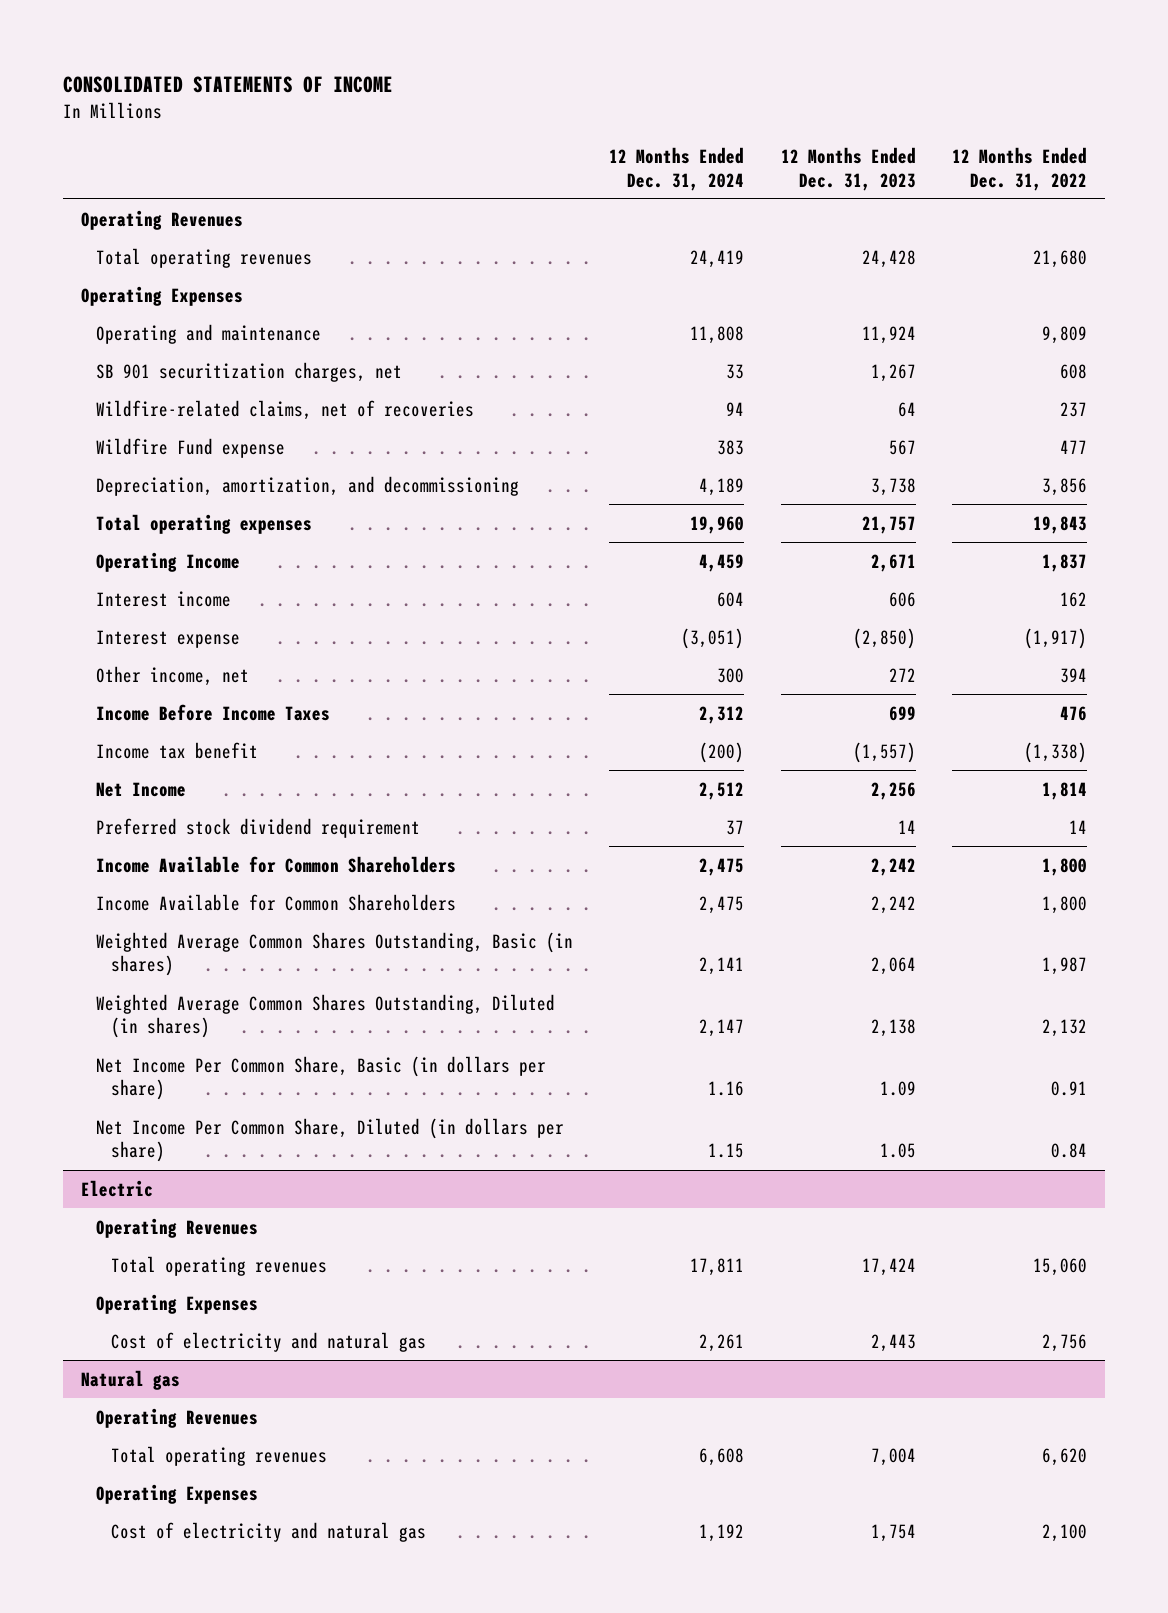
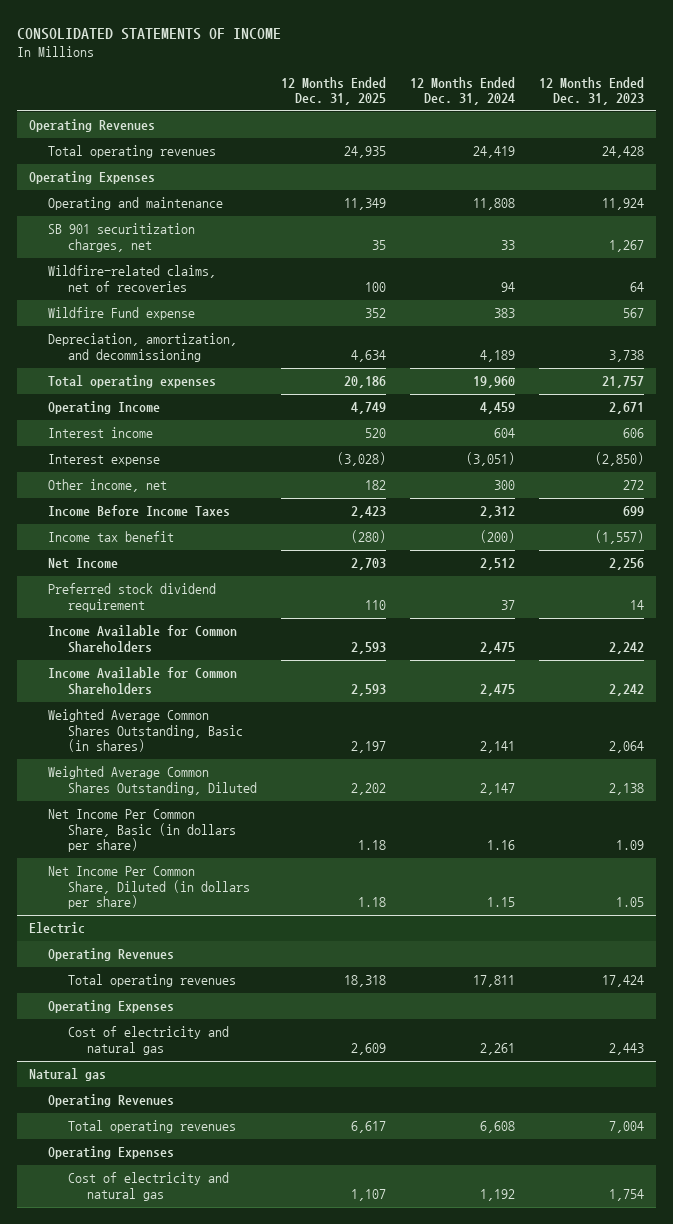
[951,146,1087,191] 12 Months Ended Dec. 31, 2022 -> none
none -> [280,76,386,106] 12 Months Ended Dec. 31, 2025
[95,993,555,1039] Weighted Average Common Shares Outstanding, Diluted (in shares) -> [48,766,257,795] Weighted Average Common Shares Outstanding, Diluted

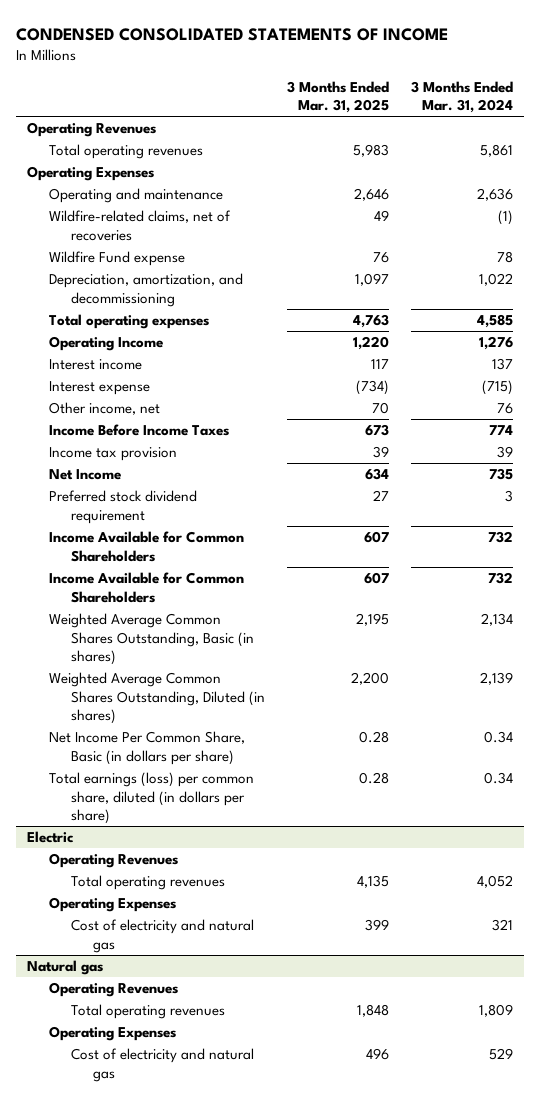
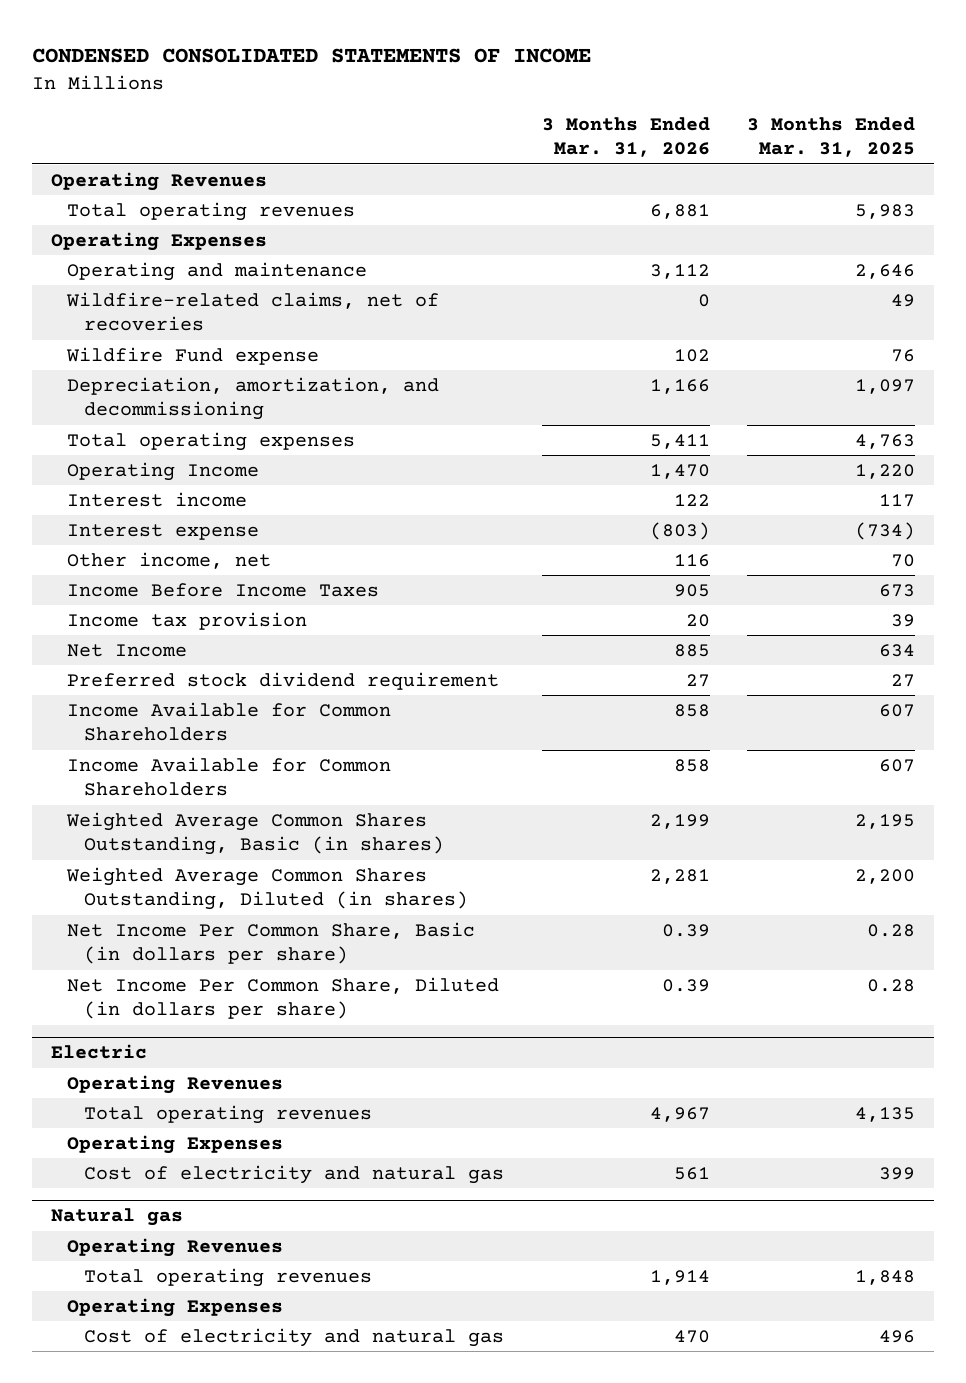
[411,80,514,114] 3 Months Ended Mar. 31, 2024 -> none
none -> [541,116,710,158] 3 Months Ended Mar. 31, 2026
[49,772,255,825] Total earnings (loss) per common share, diluted (in dollars per share) -> [67,976,500,1020] Net Income Per Common Share, Diluted (in dollars per share)

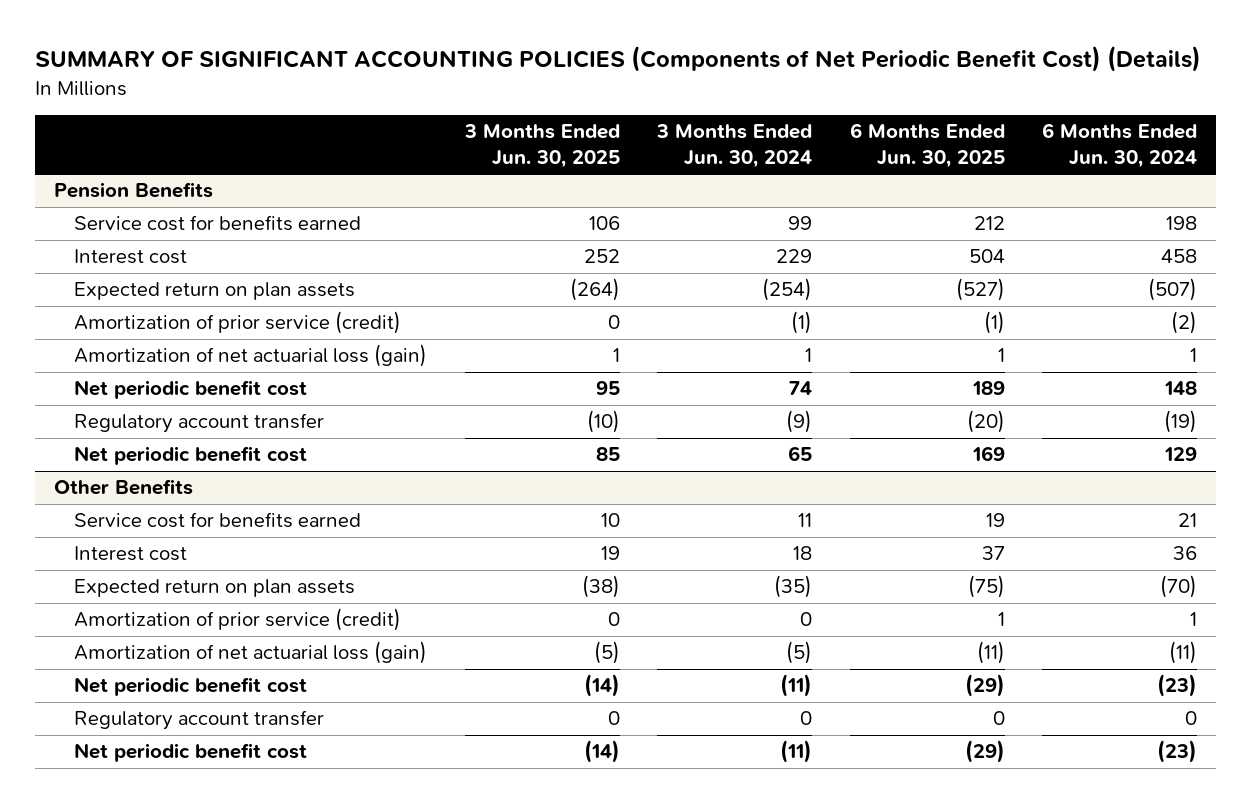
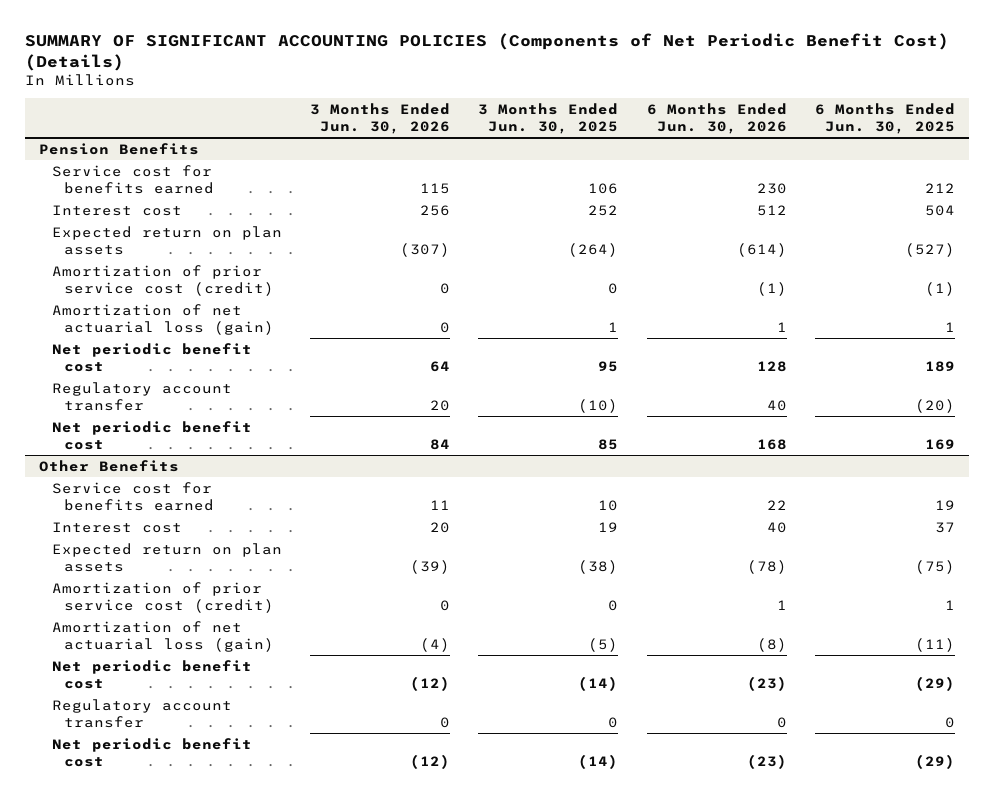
[656,124,813,168] 3 Months Ended Jun. 30, 2024 -> none
[1042,123,1198,168] 6 Months Ended Jun. 30, 2024 -> none
none -> [309,102,450,135] 3 Months Ended Jun. 30, 2026
none -> [646,102,787,135] 6 Months Ended Jun. 30, 2026
[74,311,402,335] Amortization of prior service (credit) -> [51,264,275,296] Amortization of prior service cost (credit)
[74,608,402,632] Amortization of prior service (credit) -> [51,581,275,613] Amortization of prior service cost (credit)

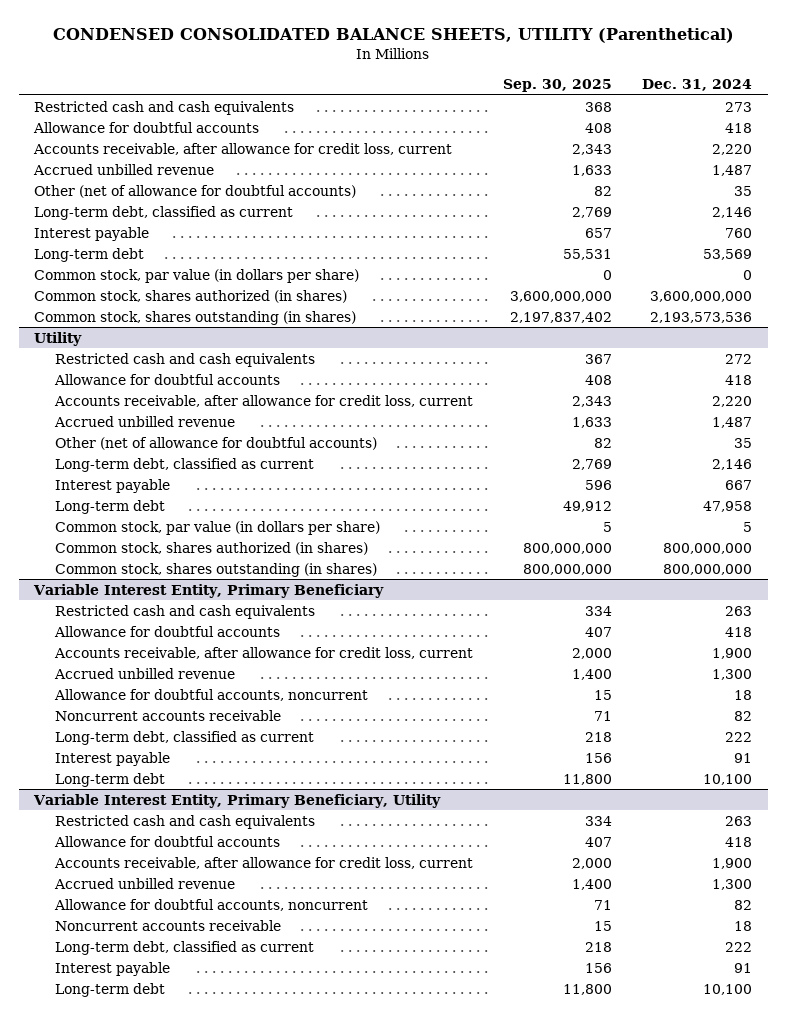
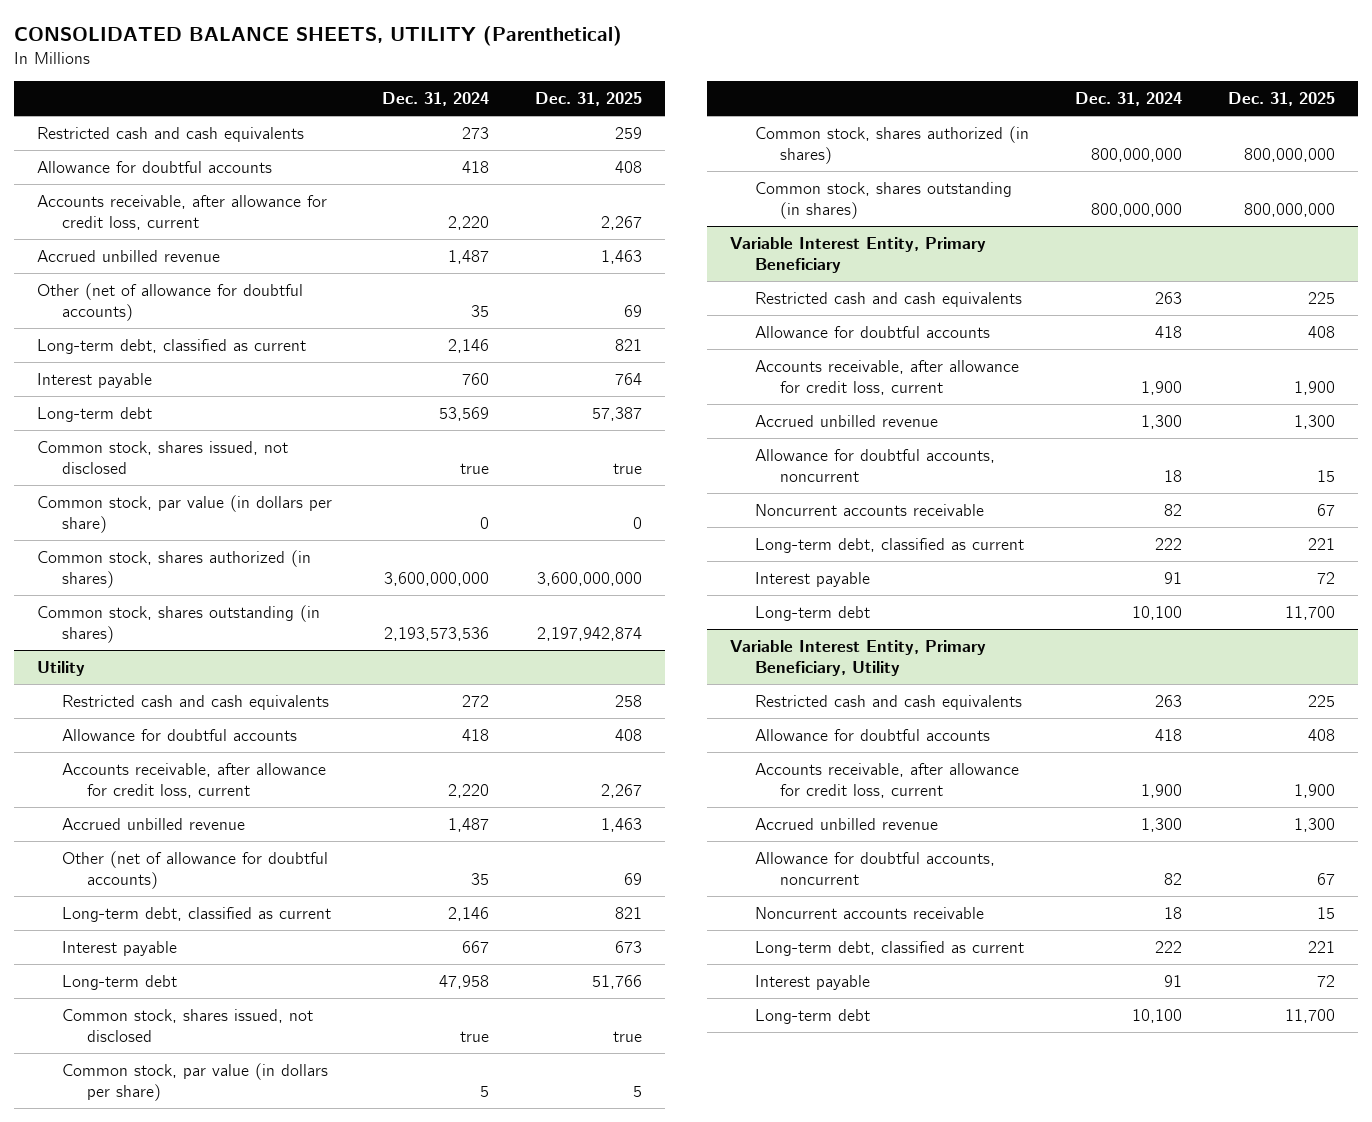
[53,28,735,44] CONDENSED CONSOLIDATED BALANCE SHEETS, UTILITY (Parenthetical) -> [14,25,623,46] CONSOLIDATED BALANCE SHEETS, UTILITY (Parenthetical)
[503,79,613,93] Sep. 30, 2025 -> none
none -> [534,91,642,106] Dec. 31, 2025
none -> [37,441,289,475] Common stock, shares issued, not disclosed
none -> [62,1009,314,1043] Common stock, shares issued, not disclosed

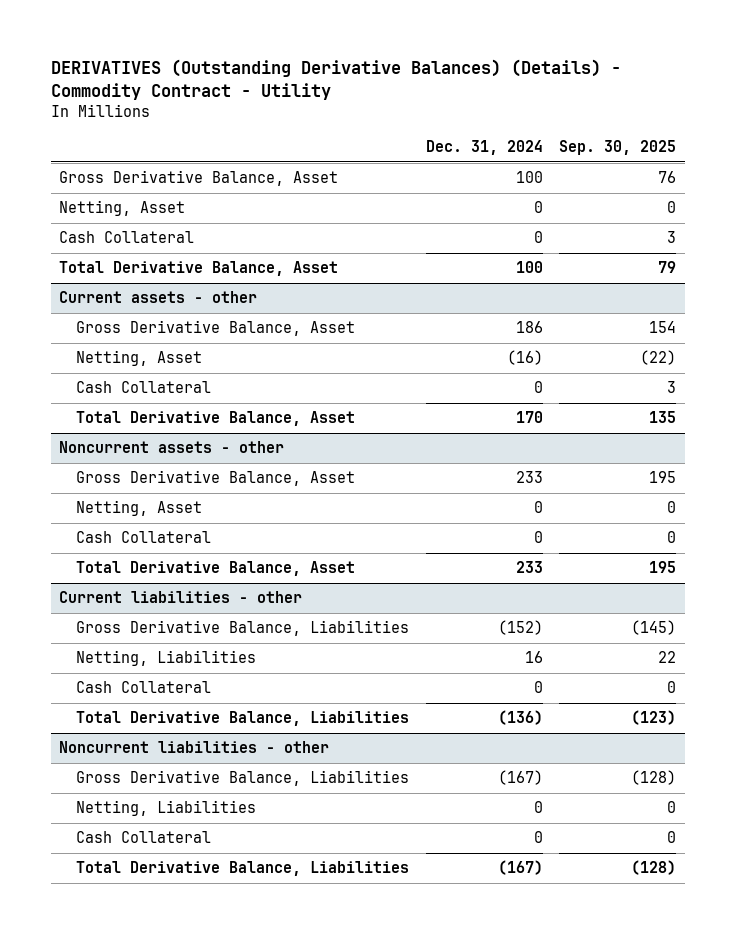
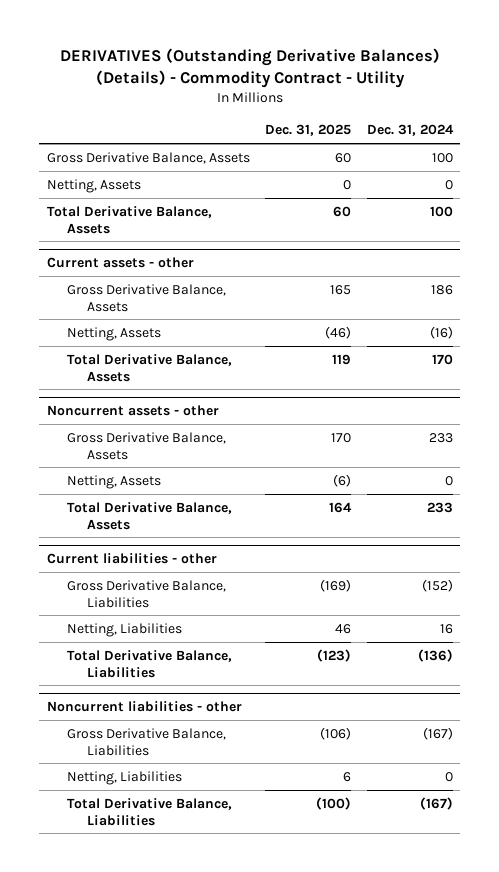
[559,140,677,156] Sep. 30, 2025 -> none
none -> [265,124,352,137] Dec. 31, 2025
[59,231,195,244] Cash Collateral -> none
[59,170,339,187] Gross Derivative Balance, Asset -> [46,151,250,164] Gross Derivative Balance, Assets
[59,200,186,217] Netting, Asset -> [46,178,141,193] Netting, Assets
[59,261,339,277] Total Derivative Balance, Asset -> [46,205,212,234] Total Derivative Balance, Assets
[75,381,211,394] Cash Collateral -> none
[75,320,355,337] Gross Derivative Balance, Asset -> [66,283,226,312] Gross Derivative Balance, Assets
[75,350,202,367] Netting, Asset -> [66,326,161,341] Netting, Assets
[75,411,355,427] Total Derivative Balance, Asset -> [66,353,232,382] Total Derivative Balance, Assets
[75,531,211,544] Cash Collateral -> none
[75,470,355,487] Gross Derivative Balance, Asset -> [66,431,226,460] Gross Derivative Balance, Assets
[75,500,202,517] Netting, Asset -> [66,474,161,489] Netting, Assets
[75,561,355,577] Total Derivative Balance, Asset -> [66,501,232,530] Total Derivative Balance, Assets
[75,681,211,694] Cash Collateral -> none
[75,831,211,844] Cash Collateral -> none

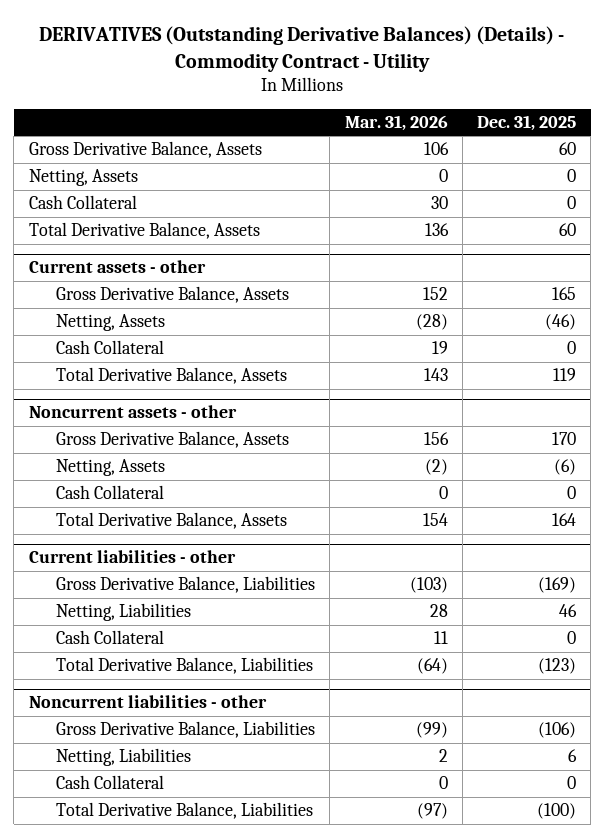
[366,124,454,137] Dec. 31, 2024 -> none
none -> [344,114,448,131] Mar. 31, 2026
none -> [28,195,137,210] Cash Collateral
none -> [55,340,164,355] Cash Collateral
none -> [55,485,164,500] Cash Collateral
none -> [55,630,164,645] Cash Collateral
none -> [55,775,164,790] Cash Collateral

